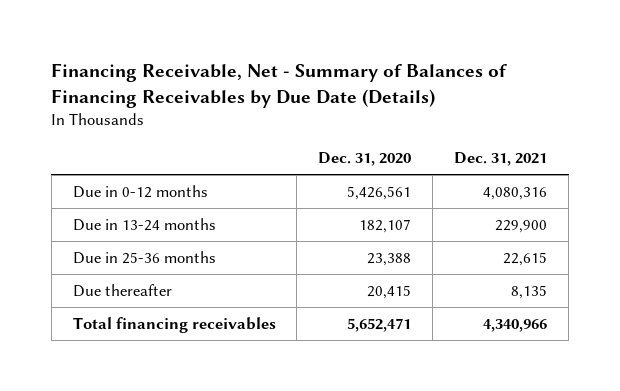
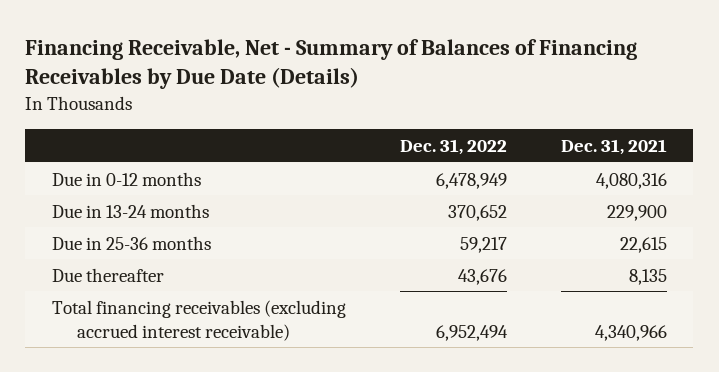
[318,152,412,167] Dec. 31, 2020 -> none
none -> [399,139,507,156] Dec. 31, 2022
[72,316,276,333] Total financing receivables -> [51,299,346,341] Total financing receivables (excluding accrued interest receivable)

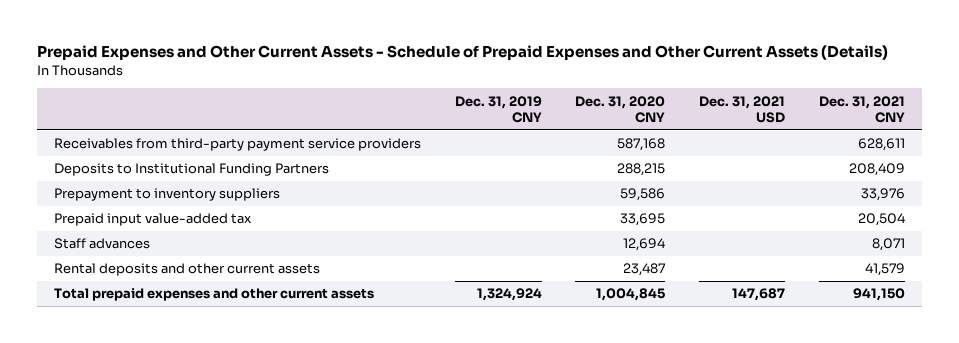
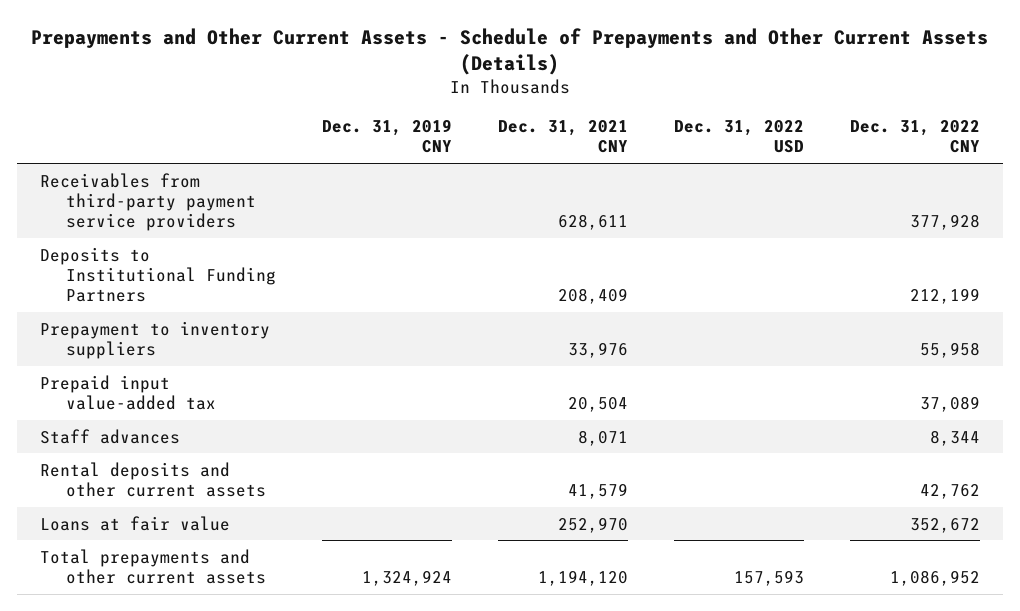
[36,45,888,61] Prepaid Expenses and Other Current Assets - Schedule of Prepaid Expenses and Other Current Assets (Details) -> [31,27,989,75] Prepayments and Other Current Assets - Schedule of Prepayments and Other Current Assets (Details)
[575,95,666,123] Dec. 31, 2020 CNY -> none
[699,95,786,123] Dec. 31, 2021 USD -> none
none -> [673,120,804,154] Dec. 31, 2022 USD
none -> [849,120,980,154] Dec. 31, 2022 CNY
none -> [40,515,231,531] Loans at fair value
[53,288,374,302] Total prepaid expenses and other current assets -> [40,548,266,584] Total prepayments and other current assets
[853,288,906,302] 941,150 -> [537,569,628,586] 1,194,120

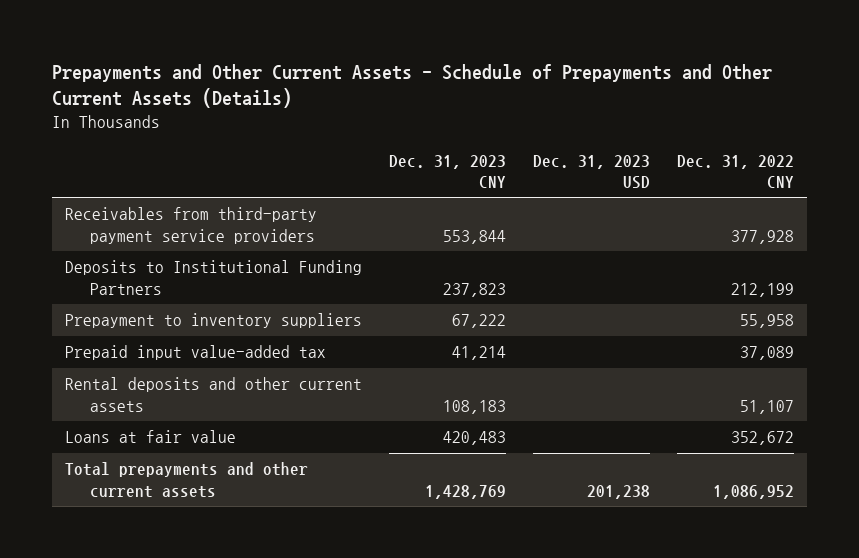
[321,119,452,154] Dec. 31, 2019 CNY -> none
[497,120,628,154] Dec. 31, 2021 CNY -> none
[673,120,804,154] Dec. 31, 2022 USD -> none
none -> [388,154,506,188] Dec. 31, 2023 CNY
none -> [532,154,650,189] Dec. 31, 2023 USD
[40,428,181,444] Staff advances -> none
[919,483,980,499] 42,762 -> [739,399,794,414] 51,107

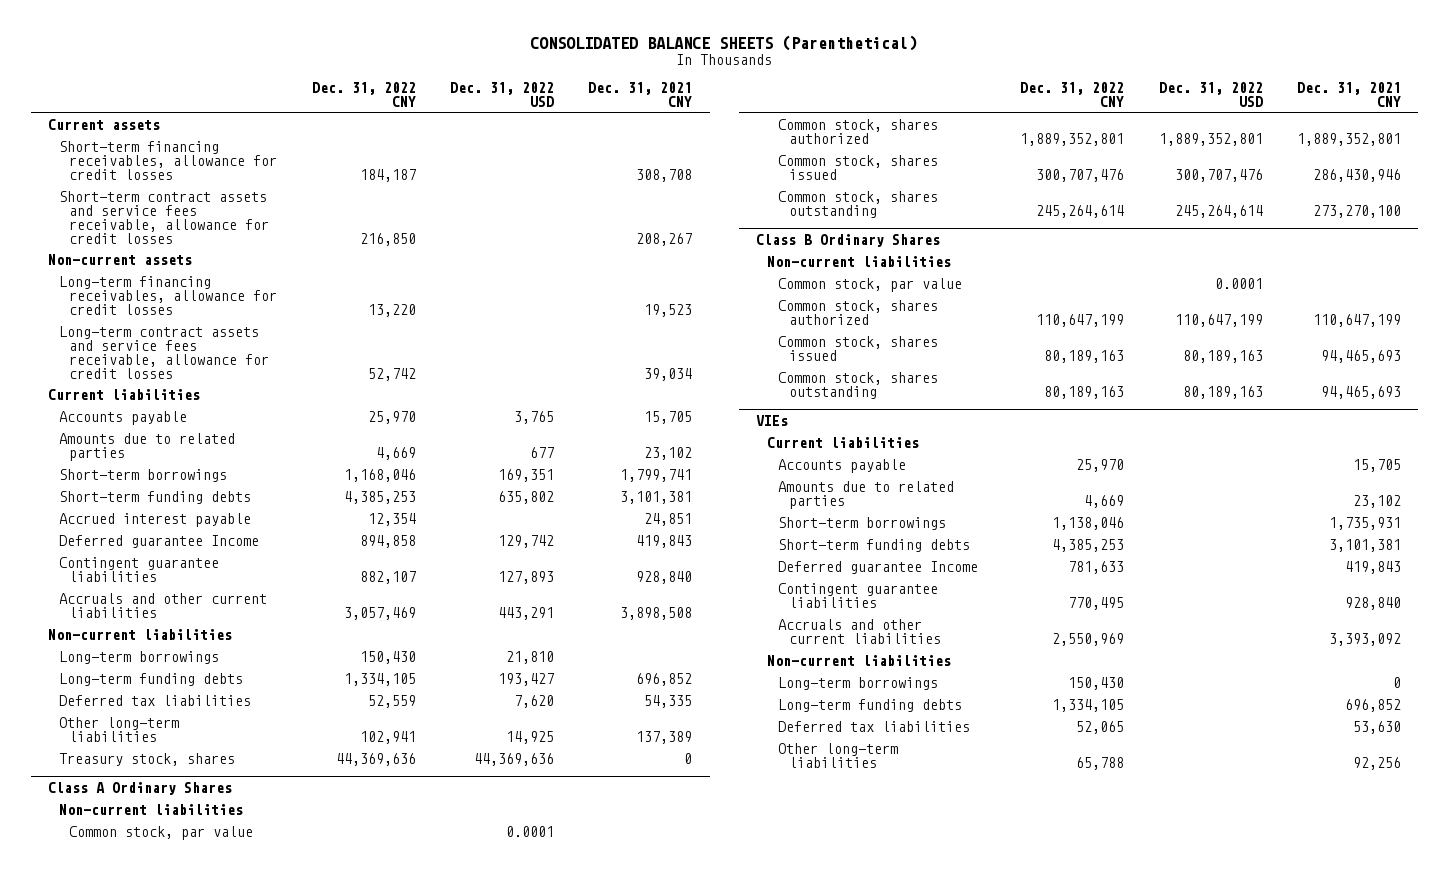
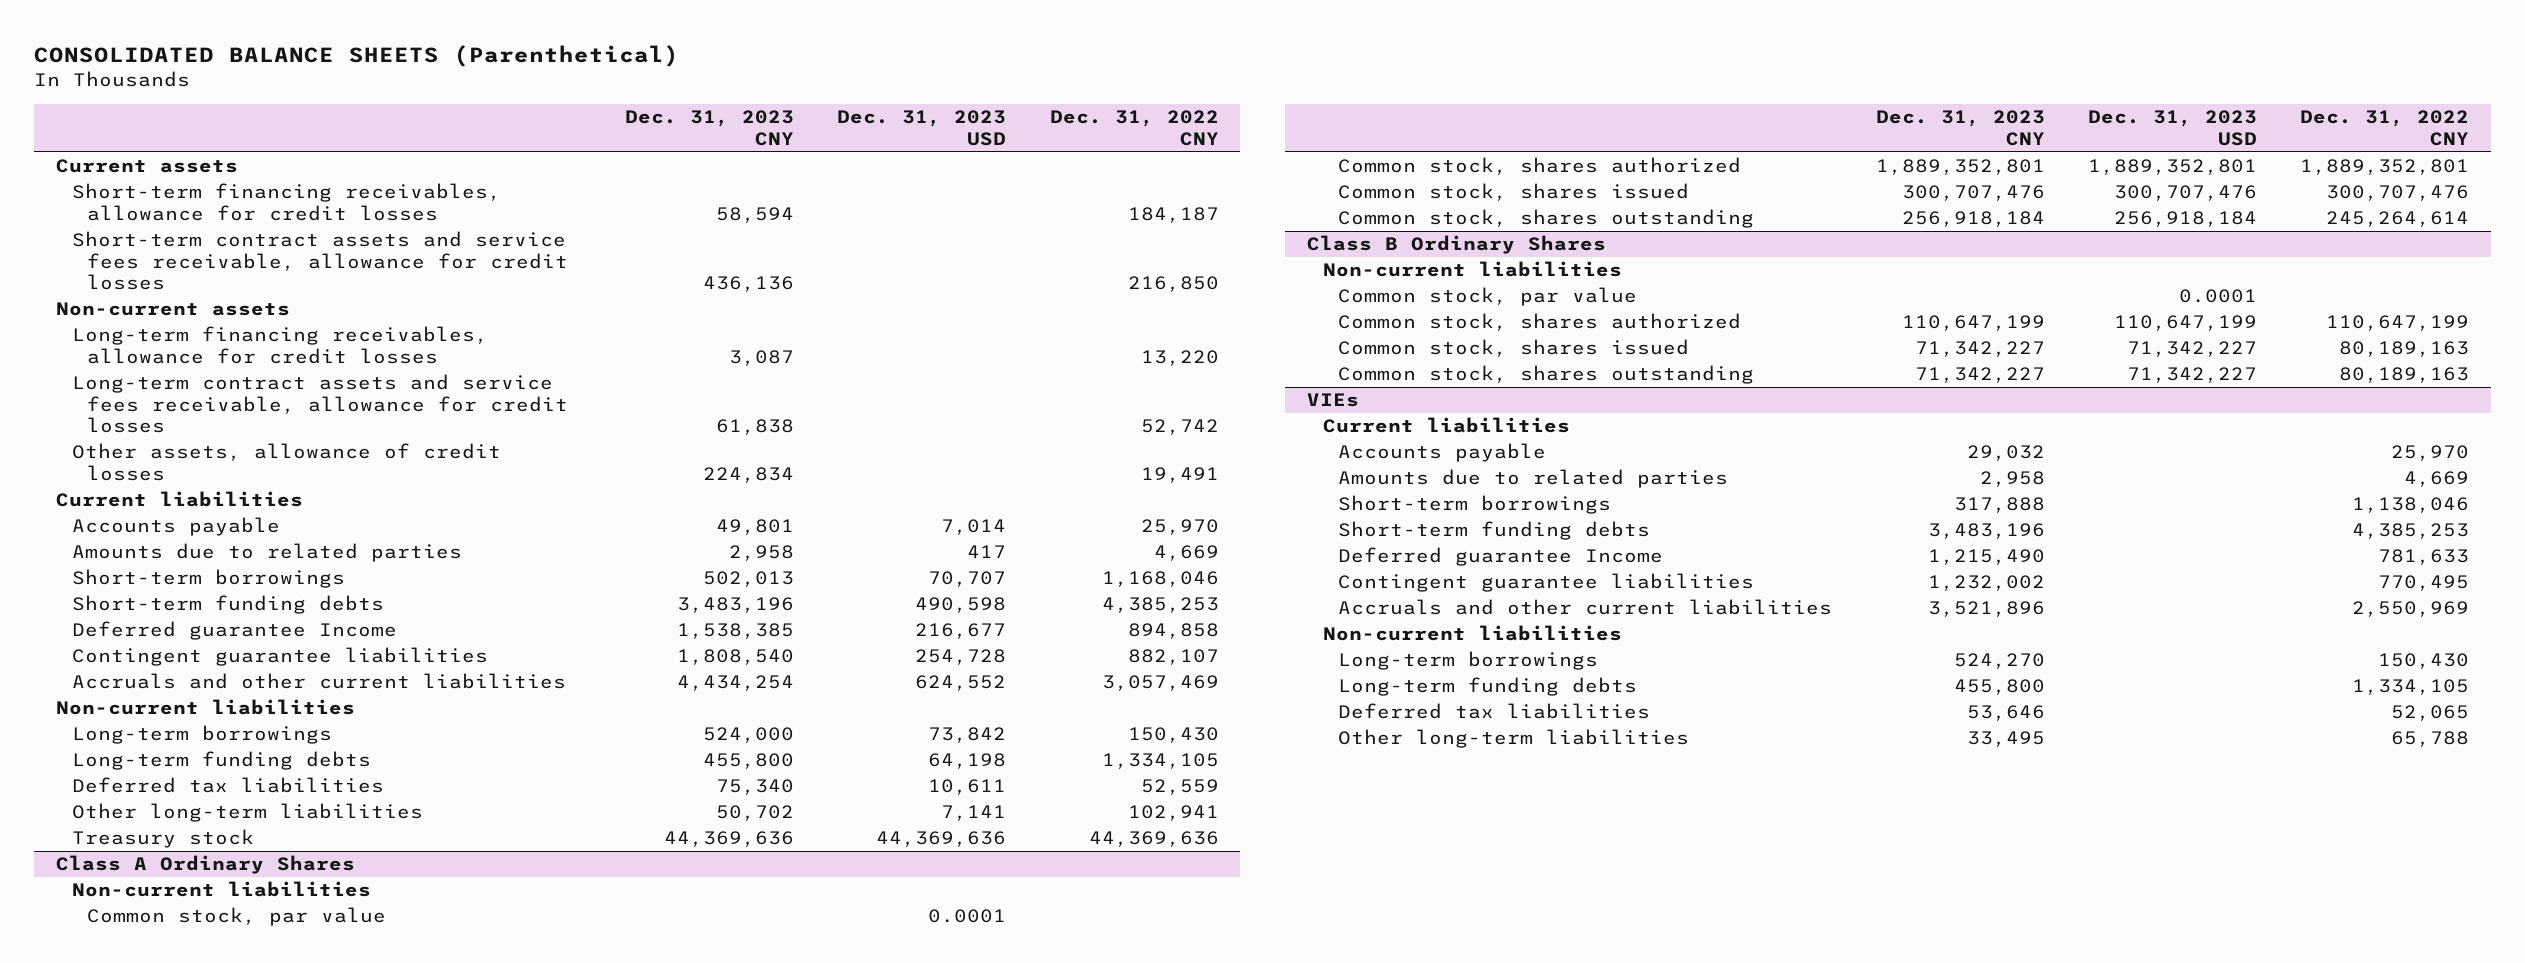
[450,82,555,108] Dec. 31, 2022 USD -> none
[588,82,693,108] Dec. 31, 2021 CNY -> none
none -> [624,110,794,146] Dec. 31, 2023 CNY
none -> [837,110,1007,146] Dec. 31, 2023 USD
none -> [71,443,501,481] Other assets, allowance of credit losses
[58,513,251,528] Accrued interest payable -> none
[58,753,235,767] Treasury stock, shares -> [71,829,254,849] Treasury stock

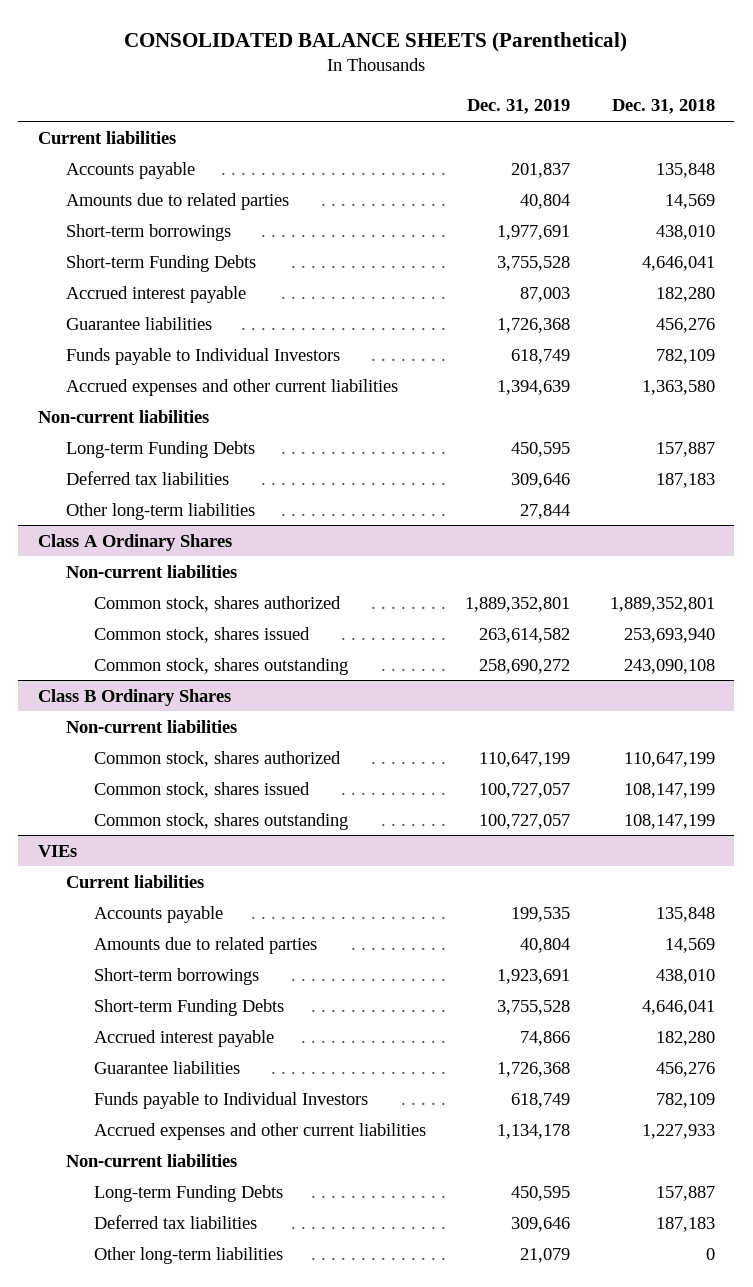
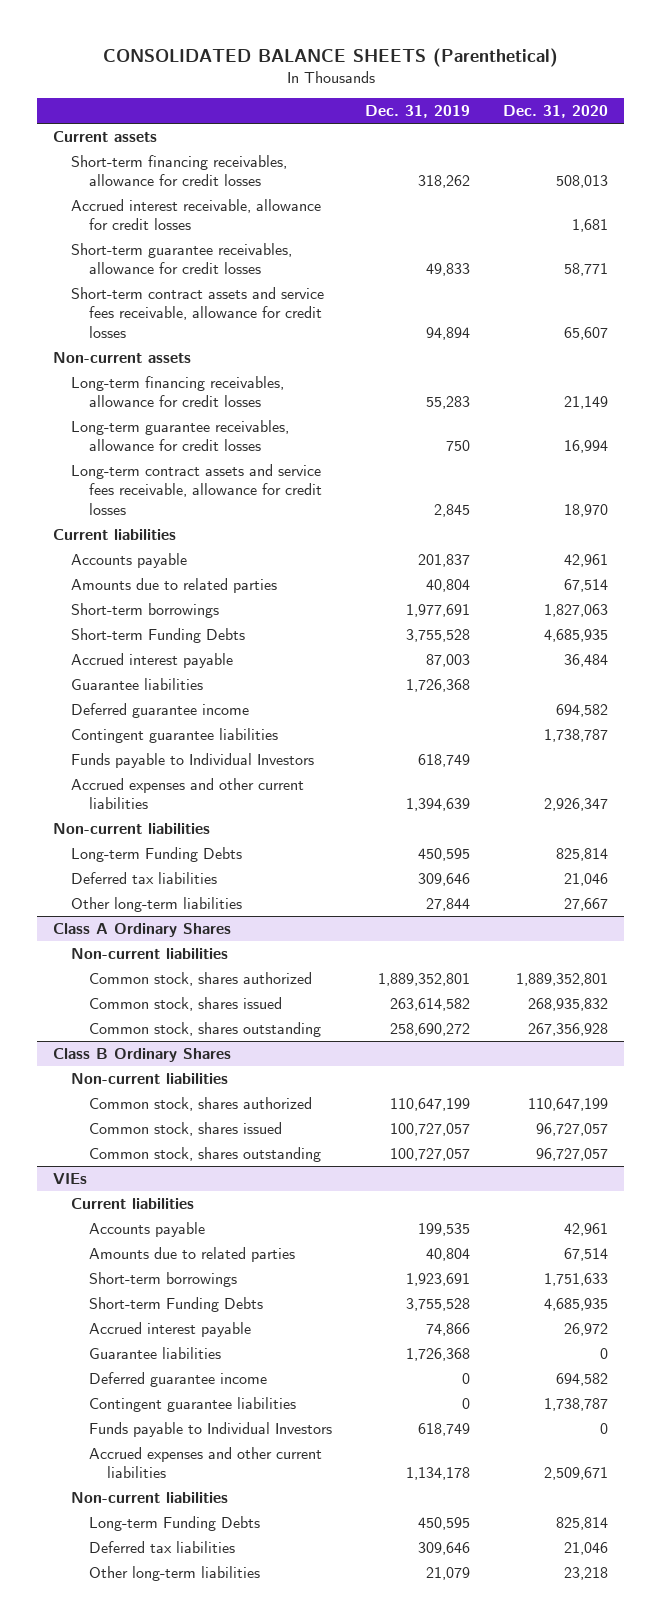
[611,99,715,115] Dec. 31, 2018 -> none
none -> [502,105,608,119] Dec. 31, 2020
none -> [53,130,158,142] Current assets
none -> [71,154,288,187] Short-term financing receivables, allowance for credit losses
none -> [71,198,322,231] Accrued interest receivable, allowance for credit losses
none -> [71,242,293,275] Short-term guarantee receivables, allowance for credit losses
none -> [71,286,325,338] Short-term contract assets and service fees receivable, allowance for credit losses
none -> [53,351,192,363] Non-current assets
none -> [71,375,285,408] Long-term financing receivables, allowance for credit losses
none -> [71,419,290,452] Long-term guarantee receivables, allowance for credit losses
none -> [71,463,323,515] Long-term contract assets and service fees receivable, allowance for credit losses
none -> [71,702,250,718] Deferred guarantee income
none -> [71,727,279,743] Contingent guarantee liabilities
none -> [89,1371,268,1387] Deferred guarantee income
none -> [89,1396,297,1412] Contingent guarantee liabilities

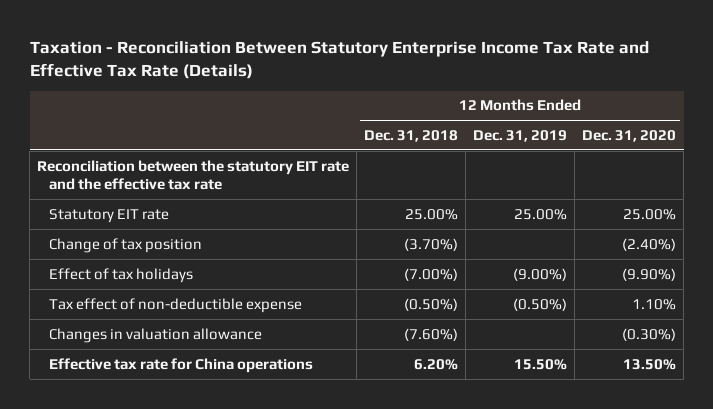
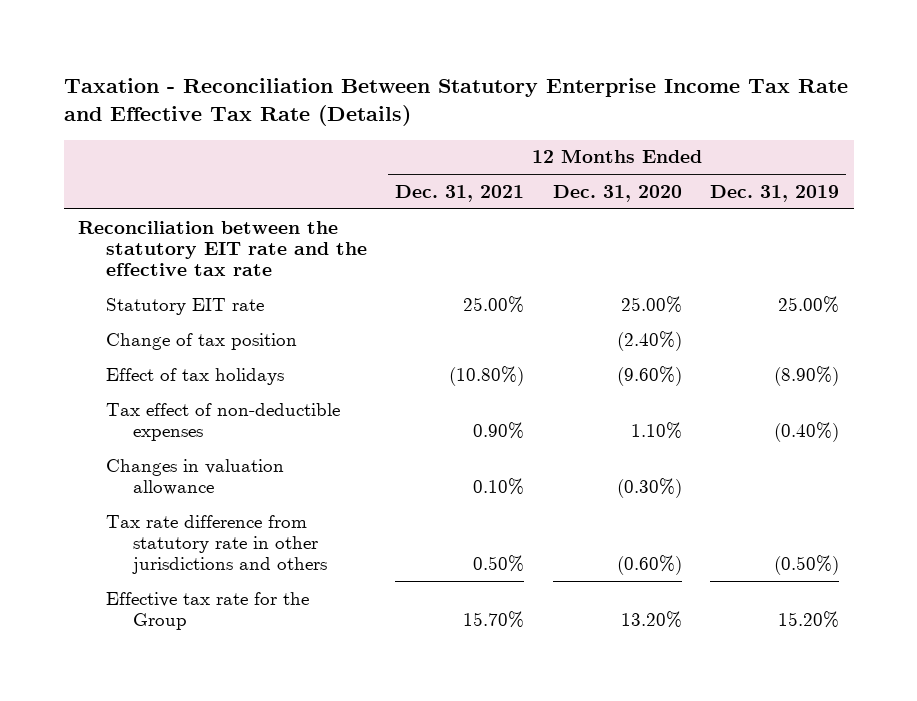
[364,129,459,142] Dec. 31, 2018 -> none
none -> [395,184,525,202] Dec. 31, 2021
[513,267,568,281] (9.00%) -> [774,365,840,386] (8.90%)
[622,267,677,281] (9.90%) -> [616,365,682,386] (9.60%)
[48,297,302,313] Tax effect of non-deductible expense -> [105,402,340,442] Tax effect of non-deductible expenses
[513,297,568,311] (0.50%) -> [774,422,840,443] (0.40%)
none -> [105,514,327,575] Tax rate difference from statutory rate in other jurisdictions and others
[48,357,313,373] Effective tax rate for China operations -> [105,591,309,631] Effective tax rate for the Group
[514,358,568,370] 15.50% -> [778,611,840,629] 15.20%
[623,358,677,370] 13.50% -> [620,611,682,629] 13.20%

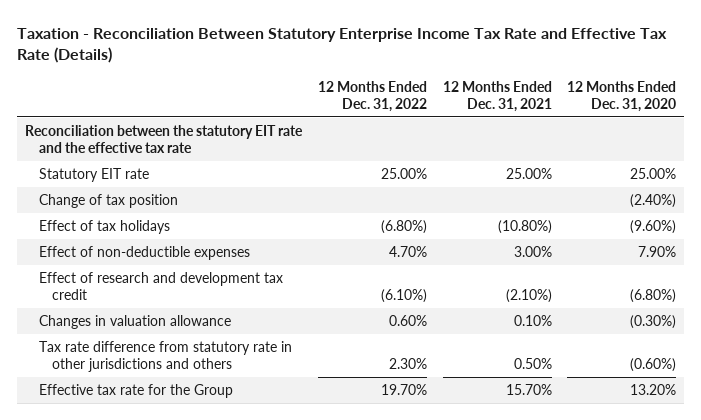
[710,184,840,202] Dec. 31, 2019 -> none
none -> [317,80,427,112] 12 Months Ended Dec. 31, 2022
[105,402,340,442] Tax effect of non-deductible expenses -> [38,246,250,261] Effect of non-deductible expenses
[473,422,525,440] 0.90% -> [513,246,552,258] 3.00%
[630,422,682,440] 1.10% -> [638,246,677,258] 7.90%
none -> [38,272,283,300] Effect of research and development tax credit

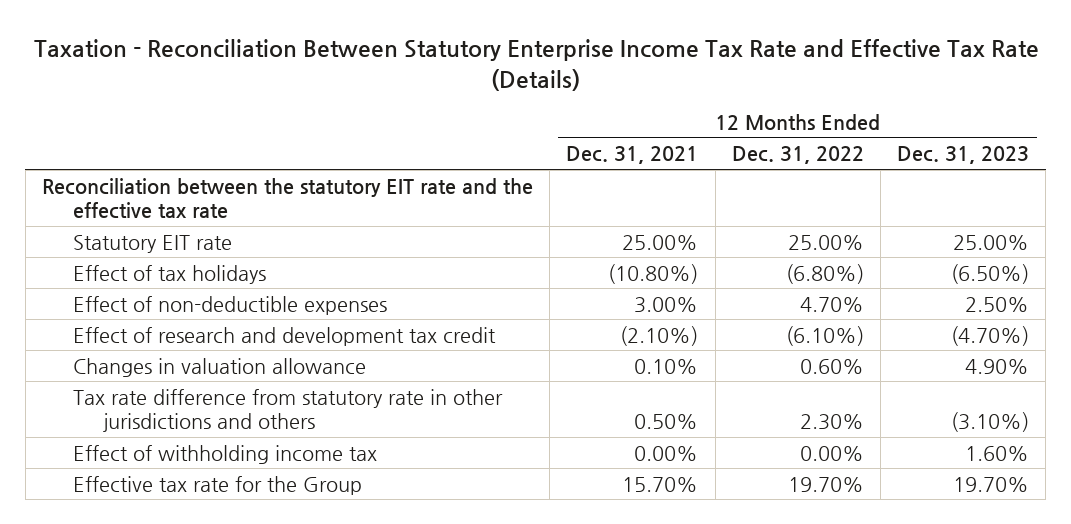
[567,80,677,112] 12 Months Ended Dec. 31, 2020 -> none
none -> [896,146,1029,165] Dec. 31, 2023
[38,194,178,209] Change of tax position -> none
none -> [72,444,377,464] Effect of withholding income tax

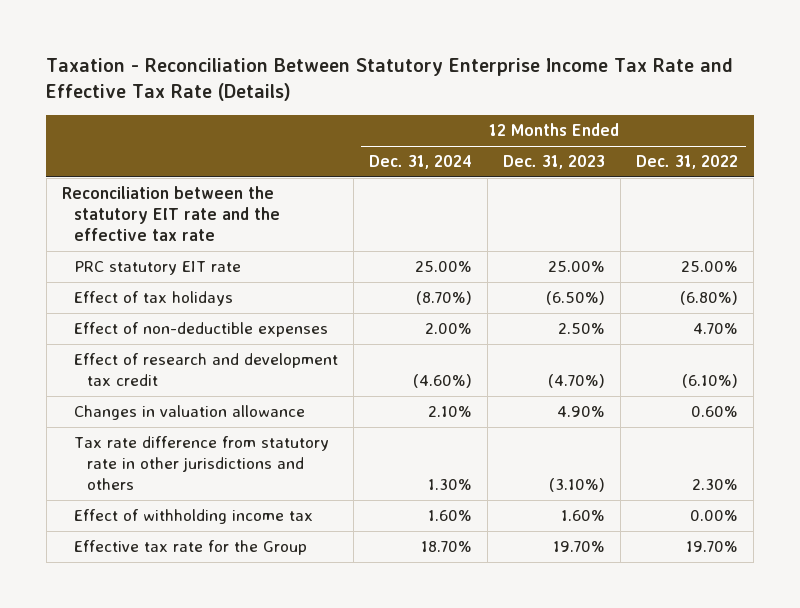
[566,146,699,165] Dec. 31, 2021 -> none
none -> [369,155,473,170] Dec. 31, 2024
[72,234,232,253] Statutory EIT rate -> [74,261,242,276] PRC statutory EIT rate

